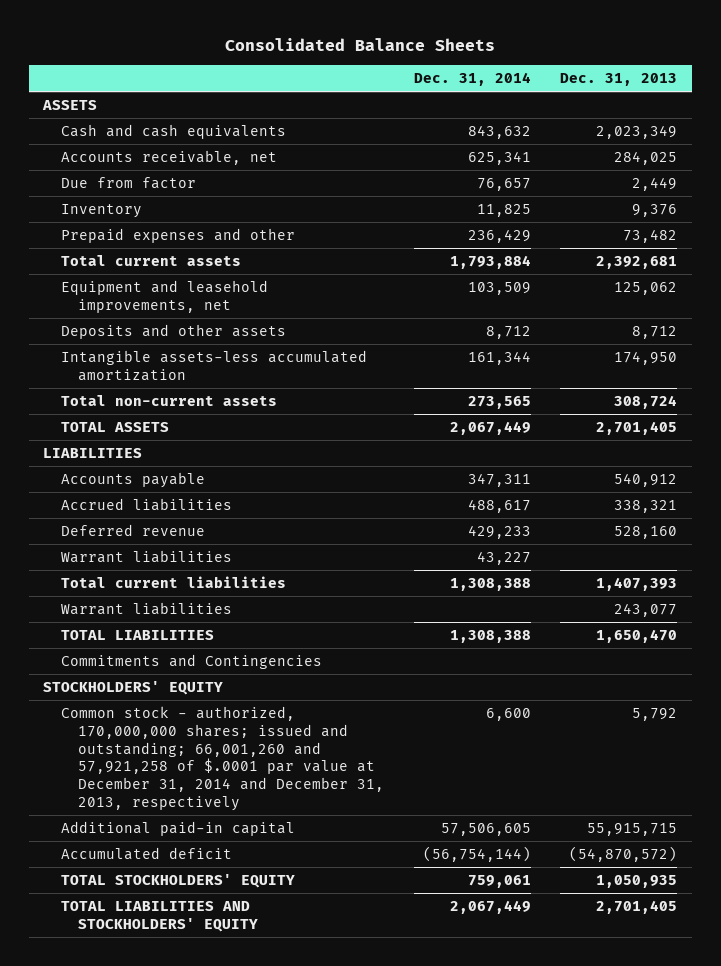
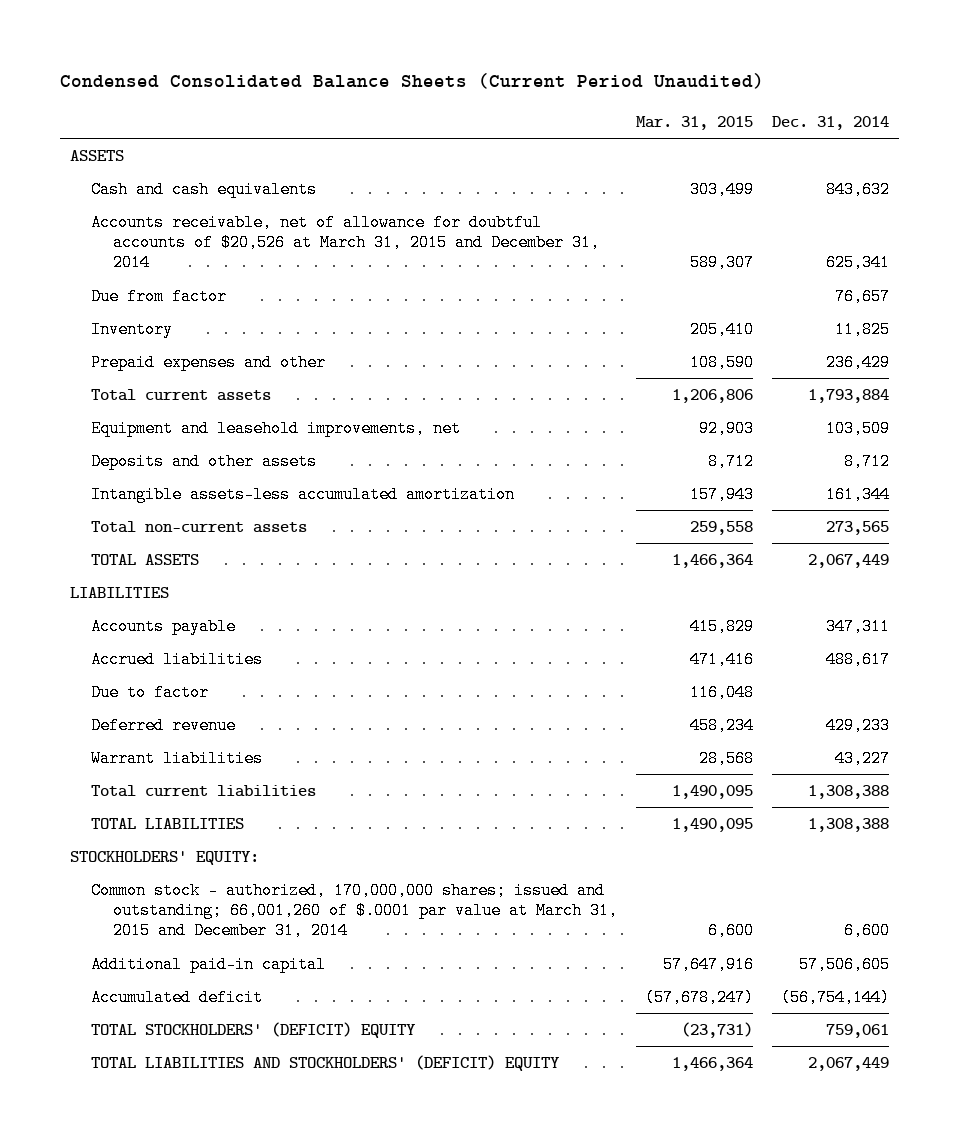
[225,37,496,51] Consolidated Balance Sheets -> [60,73,765,90] Condensed Consolidated Balance Sheets (Current Period Unaudited)
[560,72,678,86] Dec. 31, 2013 -> none
none -> [636,115,754,130] Mar. 31, 2015
[60,150,277,166] Accounts receivable, net -> [91,213,600,272] Accounts receivable, net of allowance for doubtful accounts of $20,526 at March 31, 2015 and December 31, 2014
none -> [91,683,210,701] Due to factor
[60,602,232,616] Warrant liabilities -> none
[60,654,322,670] Commitments and Contingencies -> none
[43,681,224,696] STOCKHOLDERS' EQUITY -> [69,850,259,865] STOCKHOLDERS' EQUITY:
[60,706,385,812] Common stock - authorized, 170,000,000 shares; issued and outstanding; 66,001,260 and 57,921,258 of $.0001 par value at December 31, 2014 and December 31, 2013, respectively -> [91,881,618,940] Common stock - authorized, 170,000,000 shares; issued and outstanding; 66,001,260 of $.0001 par value at March 31, 2015 and December 31, 2014
[60,874,295,889] TOTAL STOCKHOLDERS' EQUITY -> [91,1021,417,1038] TOTAL STOCKHOLDERS' (DEFICIT) EQUITY
[60,901,259,932] TOTAL LIABILITIES AND STOCKHOLDERS' EQUITY -> [91,1054,561,1071] TOTAL LIABILITIES AND STOCKHOLDERS' (DEFICIT) EQUITY

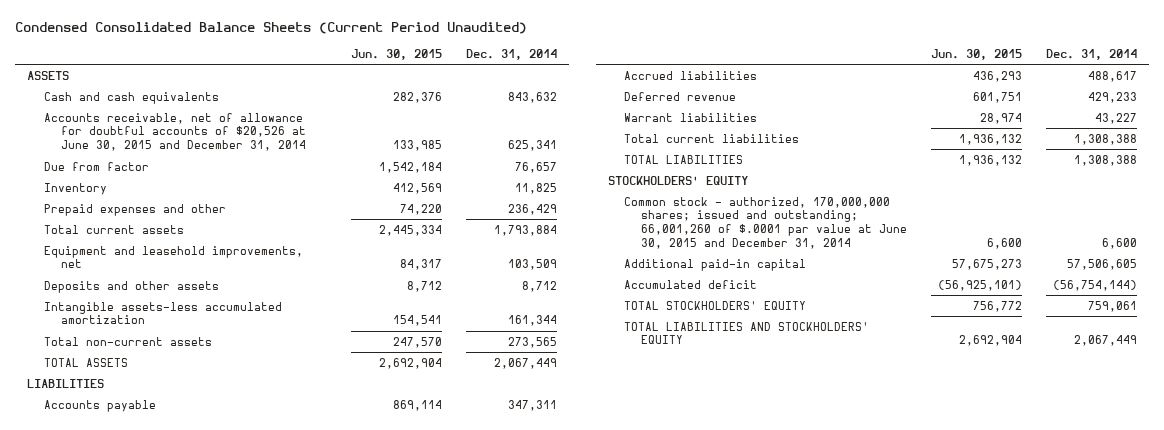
[636,115,754,130] Mar. 31, 2015 -> none
none -> [350,48,442,60] Jun. 30, 2015
[91,213,600,272] Accounts receivable, net of allowance for doubtful accounts of $20,526 at March 31, 2015 and December 31, 2014 -> [44,112,306,152] Accounts receivable, net of allowance for doubtful accounts of $20,526 at June 30, 2015 and December 31, 2014
[91,683,210,701] Due to factor -> none
[69,850,259,865] STOCKHOLDERS' EQUITY: -> [607,175,748,185] STOCKHOLDERS' EQUITY
[91,881,618,940] Common stock - authorized, 170,000,000 shares; issued and outstanding; 66,001,260 of $.0001 par value at March 31, 2015 and December 31, 2014 -> [624,196,908,249] Common stock - authorized, 170,000,000 shares; issued and outstanding; 66,001,260 of $.0001 par value at June 30, 2015 and December 31, 2014
[91,1021,417,1038] TOTAL STOCKHOLDERS' (DEFICIT) EQUITY -> [624,300,807,310] TOTAL STOCKHOLDERS' EQUITY
[91,1054,561,1071] TOTAL LIABILITIES AND STOCKHOLDERS' (DEFICIT) EQUITY -> [624,321,870,345] TOTAL LIABILITIES AND STOCKHOLDERS' EQUITY

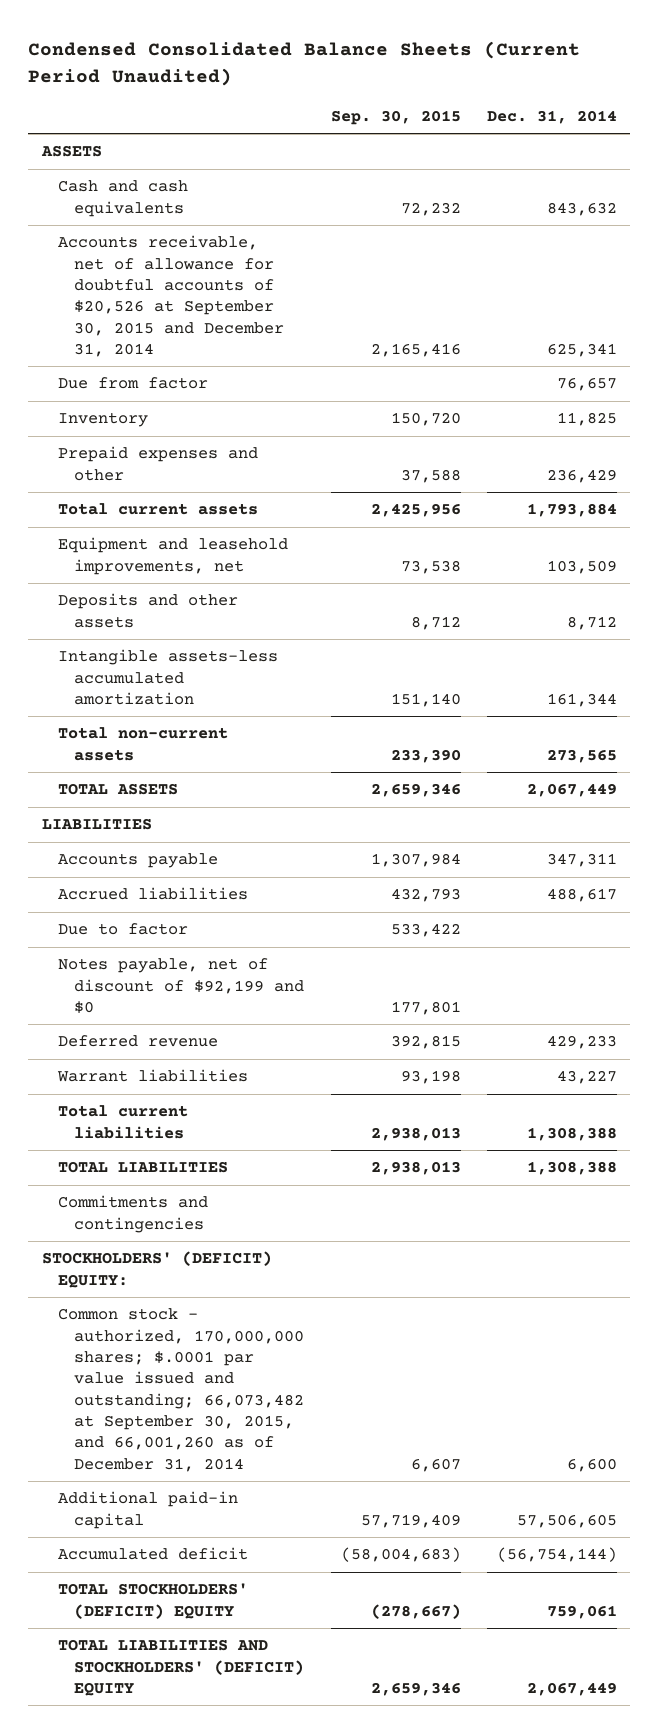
[350,48,442,60] Jun. 30, 2015 -> none
none -> [330,110,461,126] Sep. 30, 2015
[44,112,306,152] Accounts receivable, net of allowance for doubtful accounts of $20,526 at June 30, 2015 and December 31, 2014 -> [57,235,285,357] Accounts receivable, net of allowance for doubtful accounts of $20,526 at September 30, 2015 and December 31, 2014
none -> [57,923,188,936] Due to factor
none -> [57,958,305,1014] Notes payable, net of discount of $92,199 and $0
none -> [57,1195,208,1233] Commitments and contingencies
[607,175,748,185] STOCKHOLDERS' EQUITY -> [41,1251,272,1288] STOCKHOLDERS' (DEFICIT) EQUITY:
[624,196,908,249] Common stock - authorized, 170,000,000 shares; issued and outstanding; 66,001,260 of $.0001 par value at June 30, 2015 and December 31, 2014 -> [57,1308,305,1472] Common stock - authorized, 170,000,000 shares; $.0001 par value issued and outstanding; 66,073,482 at September 30, 2015, and 66,001,260 as of December 31, 2014
[624,300,807,310] TOTAL STOCKHOLDERS' EQUITY -> [57,1583,248,1619] TOTAL STOCKHOLDERS' (DEFICIT) EQUITY
[624,321,870,345] TOTAL LIABILITIES AND STOCKHOLDERS' EQUITY -> [57,1639,305,1696] TOTAL LIABILITIES AND STOCKHOLDERS' (DEFICIT) EQUITY

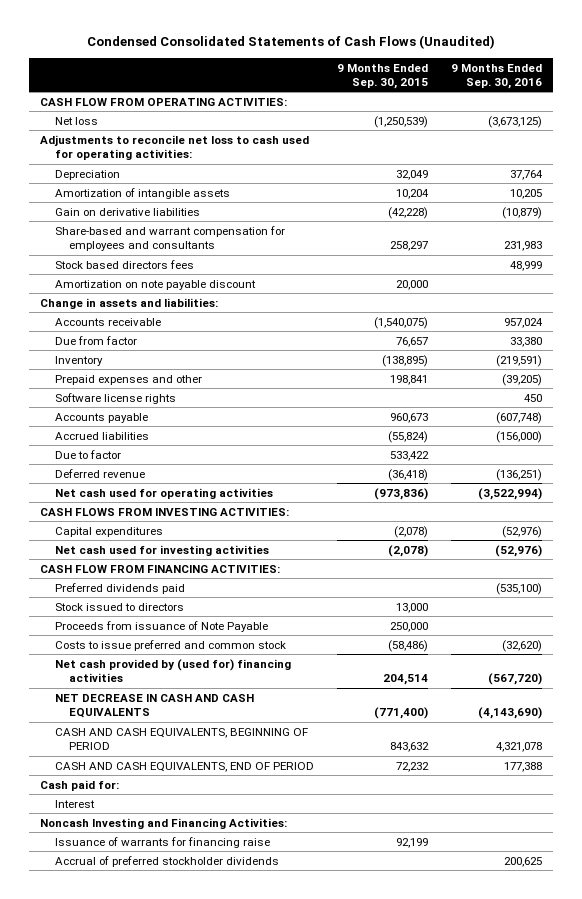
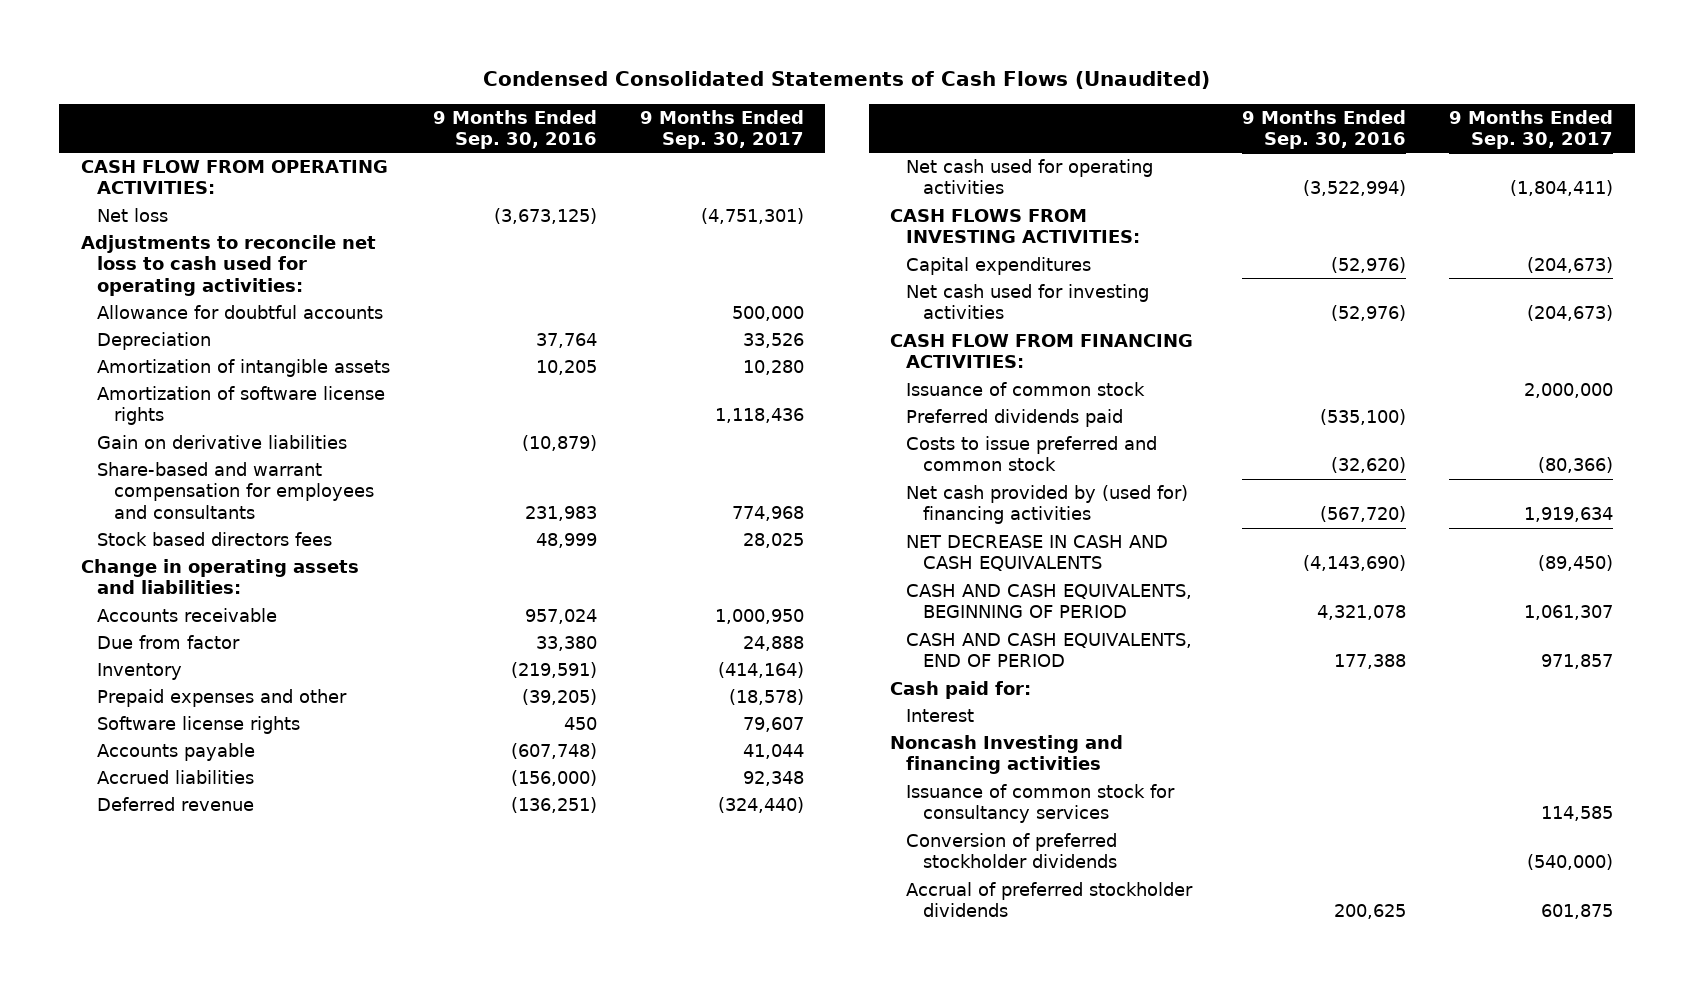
[336,63,428,89] 9 Months Ended Sep. 30, 2015 -> none
none -> [639,109,804,150] 9 Months Ended Sep. 30, 2017
none -> [97,304,384,319] Allowance for doubtful accounts
none -> [97,385,386,426] Amortization of software license rights
[54,279,256,290] Amortization on note payable discount -> none
[40,297,219,309] Change in assets and liabilities: -> [80,558,359,595] Change in operating assets and liabilities:
[54,449,121,459] Due to factor -> none
none -> [906,381,1146,396] Issuance of common stock
[54,602,184,611] Stock issued to directors -> none
[54,620,268,632] Proceeds from issuance of Note Payable -> none
[54,836,270,848] Issuance of warrants for financing raise -> none
[40,817,288,829] Noncash Investing and Financing Activities: -> [890,734,1124,775] Noncash Investing and financing activities
none -> [906,783,1176,824] Issuance of common stock for consultancy services
none -> [906,832,1118,869] Conversion of preferred stockholder dividends

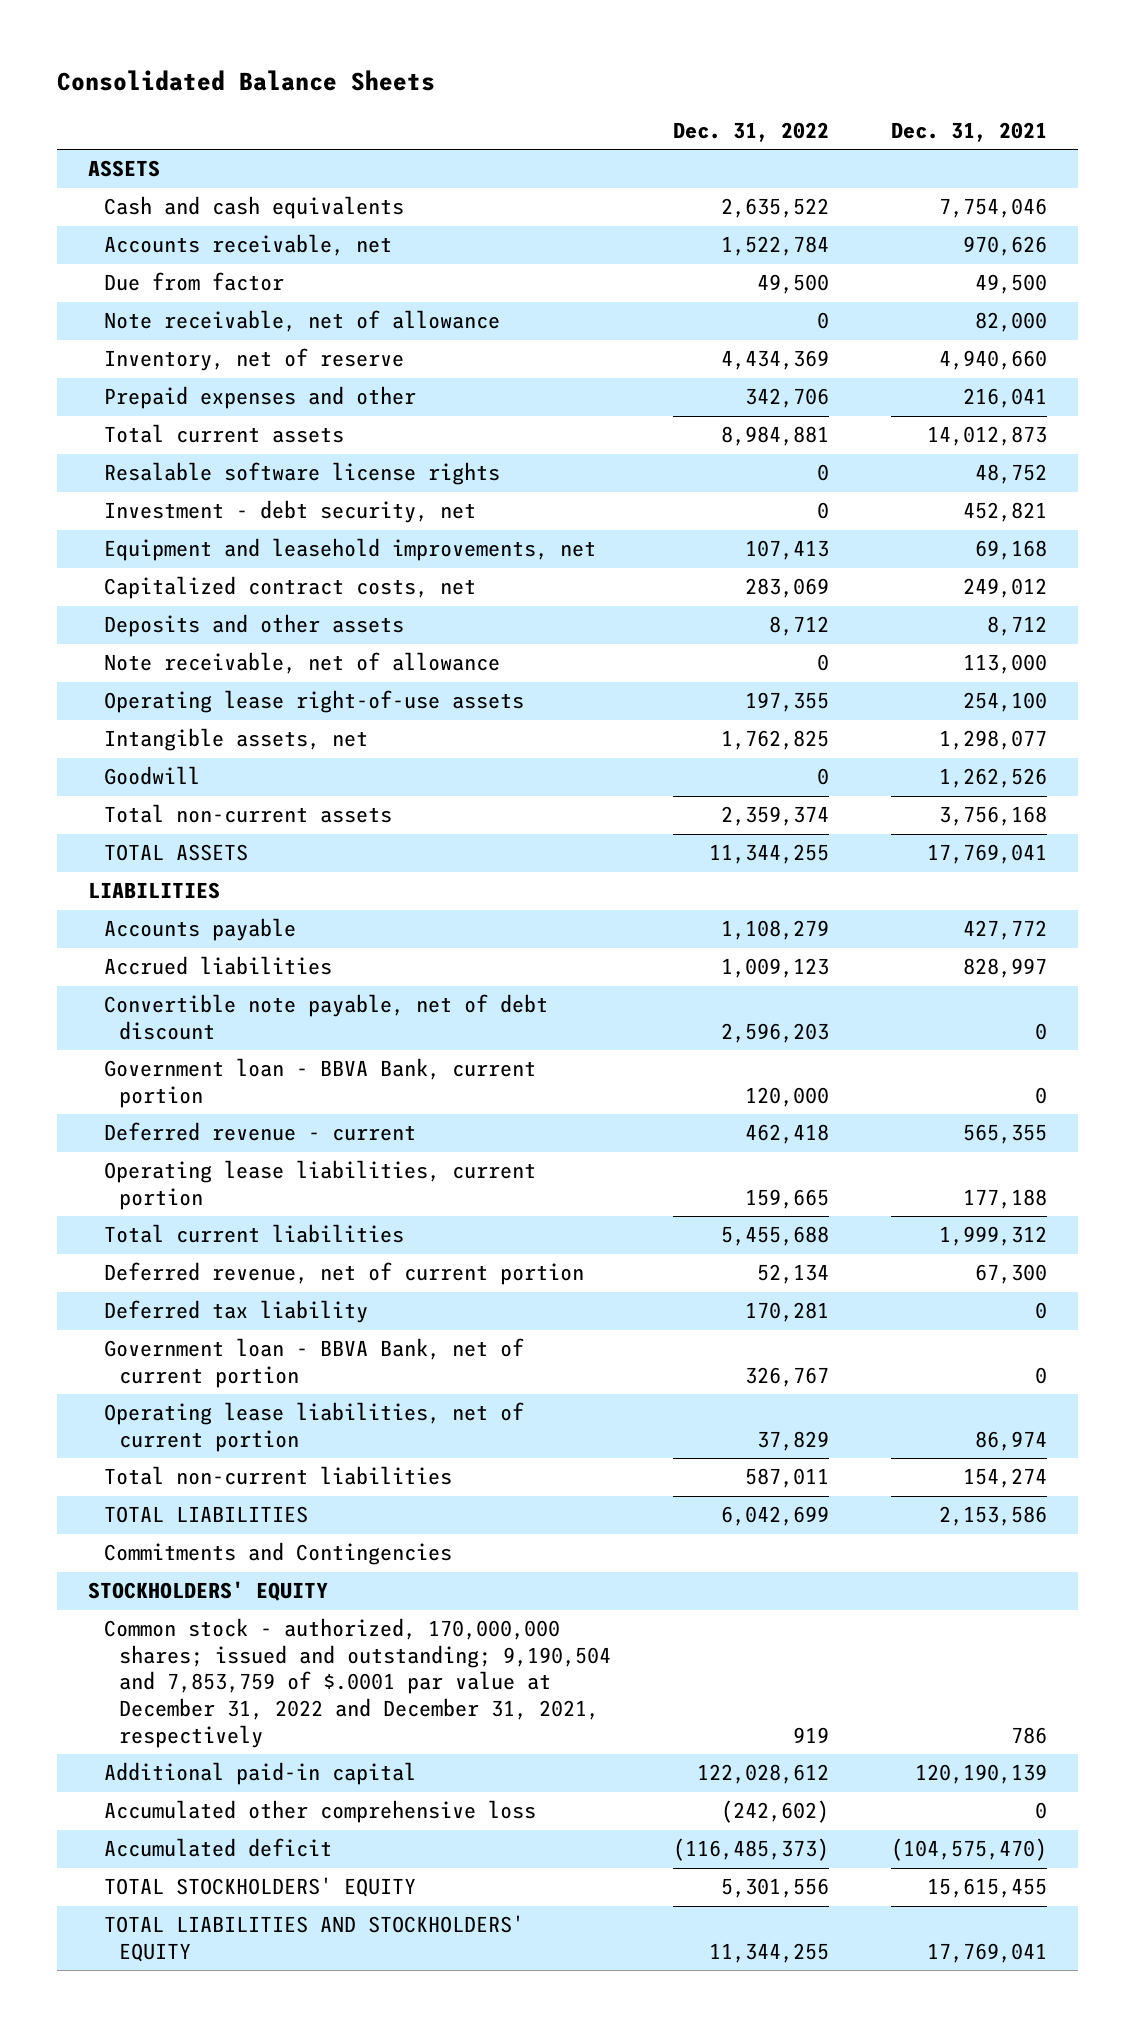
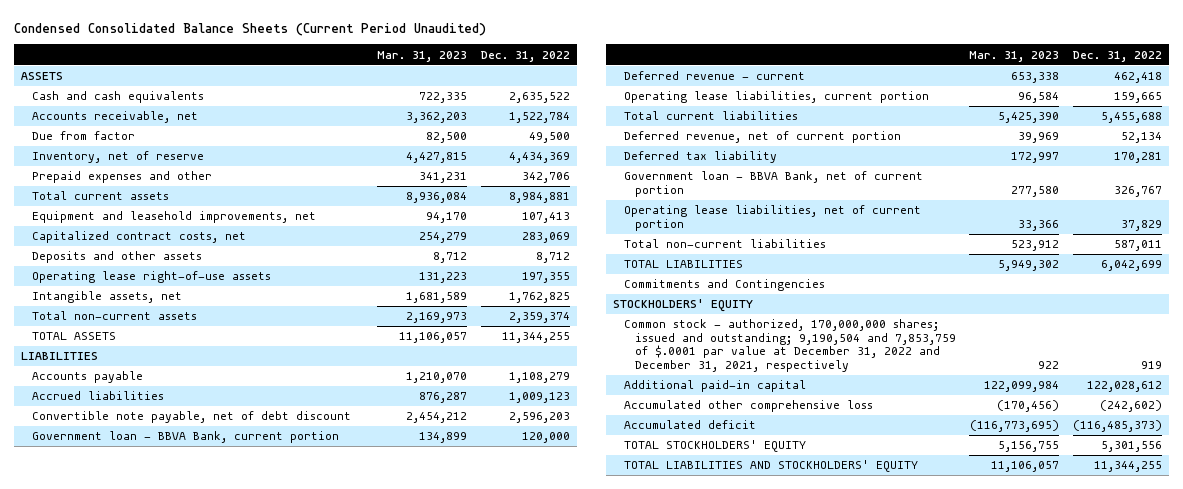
[57,70,436,92] Consolidated Balance Sheets -> [14,22,487,36] Condensed Consolidated Balance Sheets (Current Period Unaudited)
[891,121,1048,142] Dec. 31, 2021 -> none
none -> [377,50,468,62] Mar. 31, 2023
[103,310,500,333] Note receivable, net of allowance -> none
[103,462,500,486] Resalable software license rights -> none
[103,500,476,524] Investment - debt security, net -> none
[103,652,500,675] Note receivable, net of allowance -> none
[103,766,200,786] Goodwill -> none

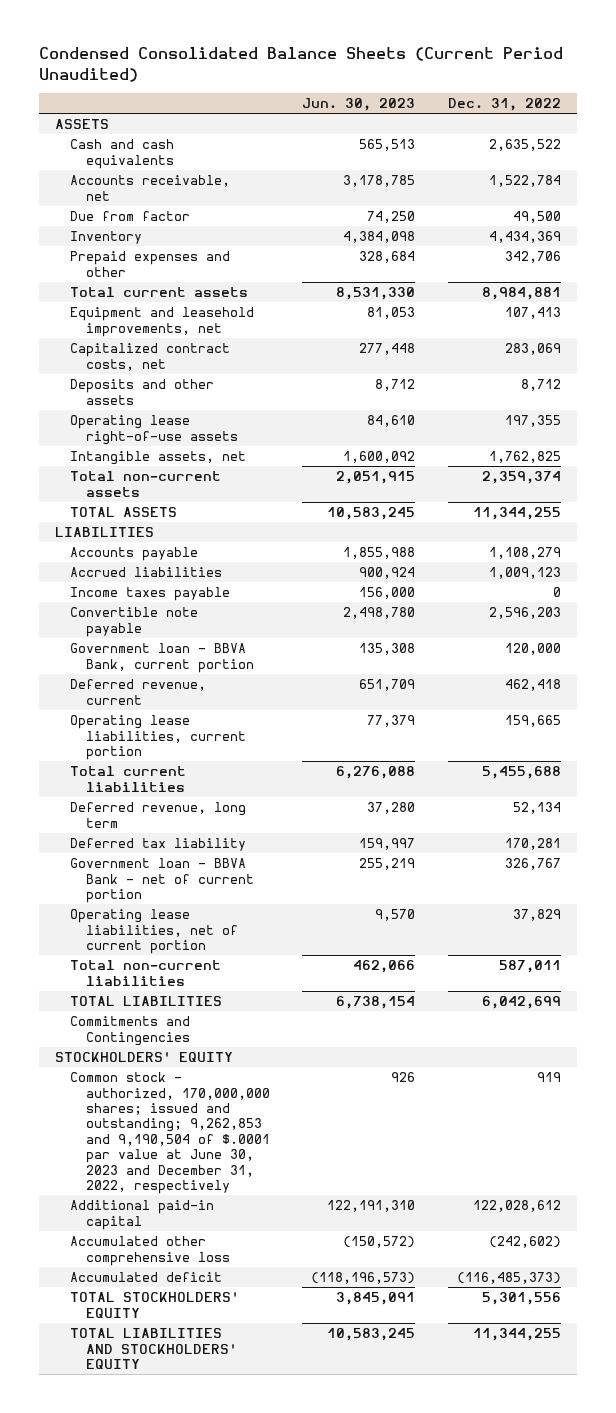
[377,50,468,62] Mar. 31, 2023 -> none
none -> [302,97,416,111] Jun. 30, 2023
[32,151,205,164] Inventory, net of reserve -> [70,231,143,245] Inventory
none -> [70,587,231,602] Income taxes payable
[32,411,352,424] Convertible note payable, net of debt discount -> [70,607,199,637] Convertible note payable
[623,71,805,81] Deferred revenue - current -> [70,679,207,705] Deferred revenue, current
[623,131,901,144] Deferred revenue, net of current portion -> [70,802,247,828] Deferred revenue, long term
[623,171,923,197] Government loan - BBVA Bank, net of current portion -> [70,858,254,903] Government loan - BBVA Bank - net of current portion
[623,319,956,372] Common stock - authorized, 170,000,000 shares; issued and outstanding; 9,190,504 and 7,853,759 of $.0001 par value at December 31, 2022 and December 31, 2021, respectively -> [70,1072,270,1195] Common stock - authorized, 170,000,000 shares; issued and outstanding; 9,262,853 and 9,190,504 of $.0001 par value at June 30, 2023 and December 31, 2022, respectively

